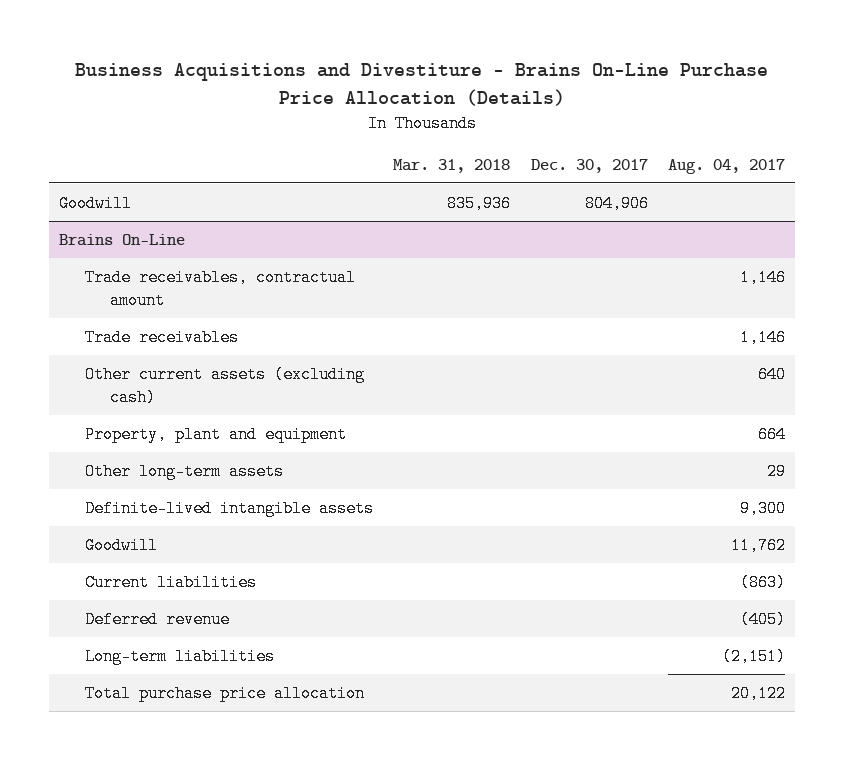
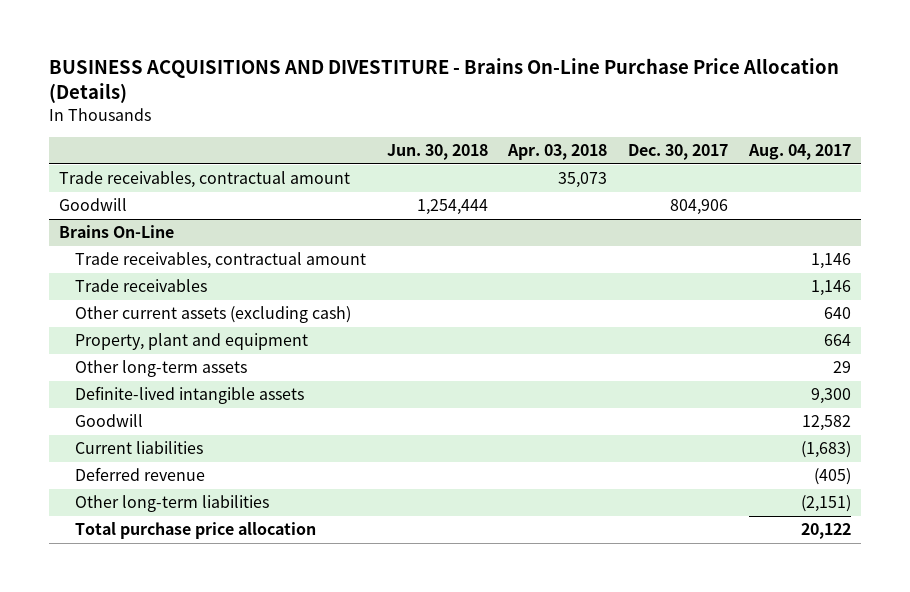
[75,63,769,107] Business Acquisitions and Divestiture - Brains On-Line Purchase Price Allocation (Details) -> [48,57,839,103] BUSINESS ACQUISITIONS AND DIVESTITURE - Brains On-Line Purchase Price Allocation (Details)
[393,158,511,173] Mar. 31, 2018 -> none
none -> [386,144,488,161] Jun. 30, 2018
none -> [507,144,608,161] Apr. 03, 2018
none -> [59,171,351,189] Trade receivables, contractual amount
[731,536,787,554] 11,762 -> [801,415,851,432] 12,582
[740,573,787,591] (863) -> [800,441,851,459] (1,683)
[84,647,275,665] Long-term liabilities -> [74,495,269,513] Other long-term liabilities

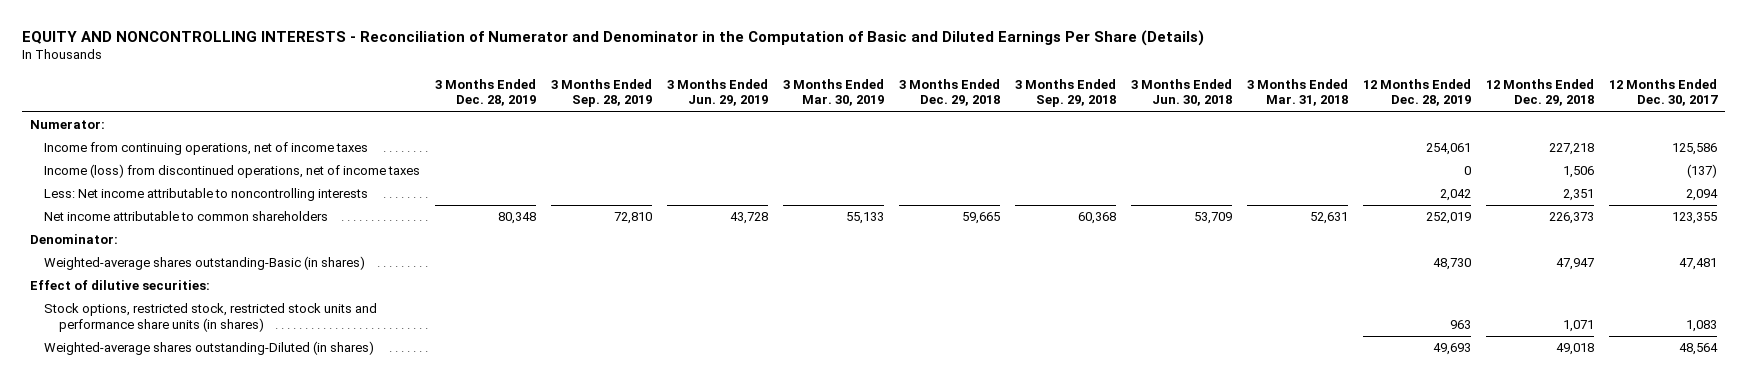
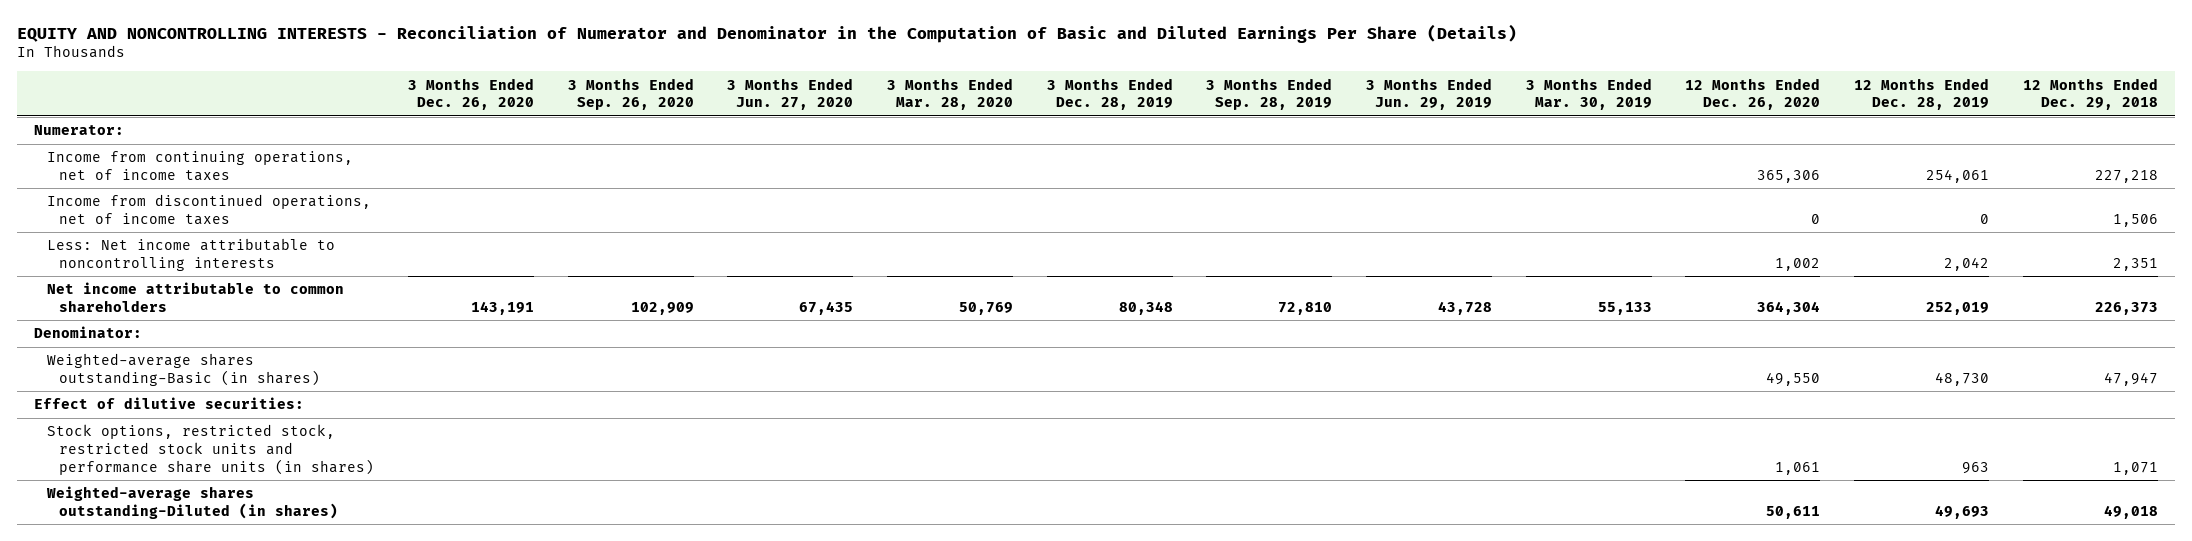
[899,78,1001,107] 3 Months Ended Dec. 29, 2018 -> none
[1015,78,1117,108] 3 Months Ended Sep. 29, 2018 -> none
[1131,78,1233,107] 3 Months Ended Jun. 30, 2018 -> none
[1247,78,1349,107] 3 Months Ended Mar. 31, 2018 -> none
[1609,78,1719,107] 12 Months Ended Dec. 30, 2017 -> none
none -> [408,77,535,111] 3 Months Ended Dec. 26, 2020
none -> [567,77,694,111] 3 Months Ended Sep. 26, 2020
none -> [727,77,854,111] 3 Months Ended Jun. 27, 2020
none -> [887,77,1014,111] 3 Months Ended Mar. 28, 2020
none -> [1685,77,1821,111] 12 Months Ended Dec. 26, 2020
[44,164,421,179] Income (loss) from discontinued operations, net of income taxes -> [46,194,371,225] Income from discontinued operations, net of income taxes

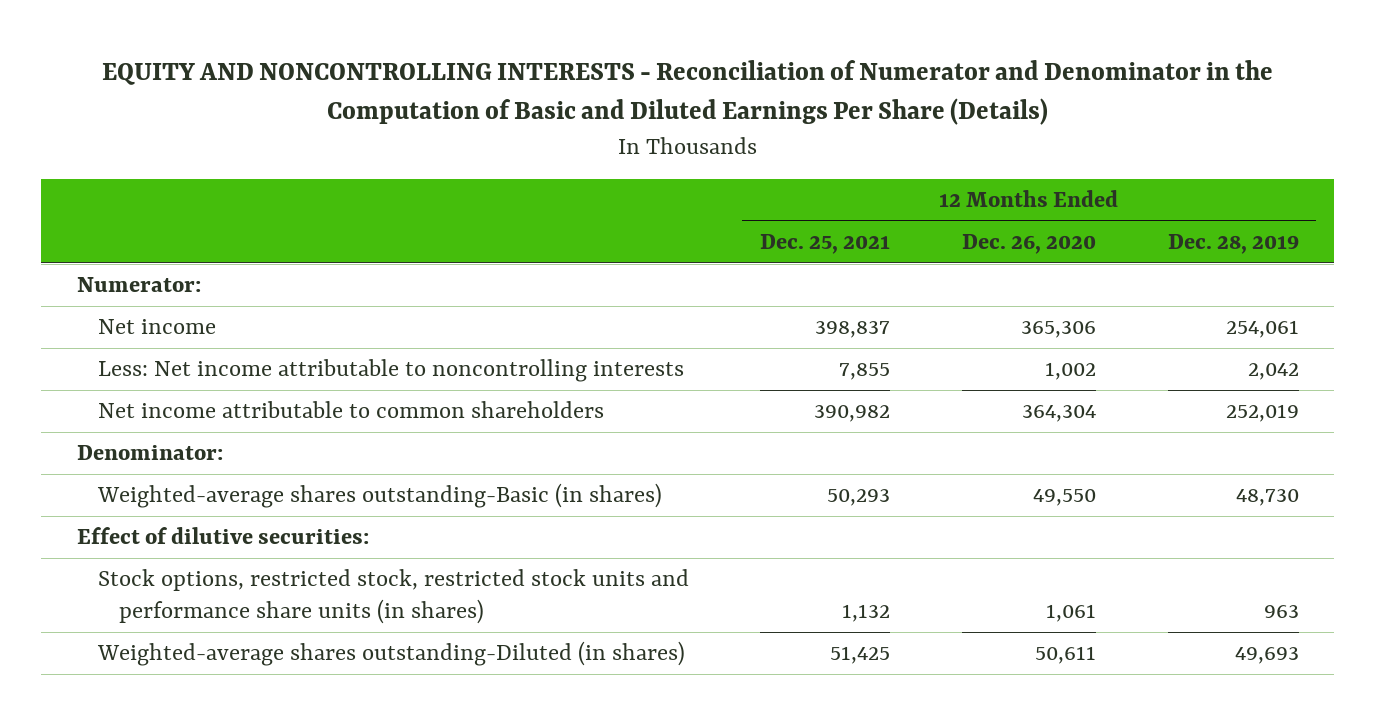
[408,77,535,111] 3 Months Ended Dec. 26, 2020 -> none
[567,77,694,111] 3 Months Ended Sep. 26, 2020 -> none
[727,77,854,111] 3 Months Ended Jun. 27, 2020 -> none
[887,77,1014,111] 3 Months Ended Mar. 28, 2020 -> none
[1046,77,1173,111] 3 Months Ended Dec. 28, 2019 -> none
[1206,77,1333,111] 3 Months Ended Sep. 28, 2019 -> none
[1366,77,1493,111] 3 Months Ended Jun. 29, 2019 -> none
[1525,77,1652,111] 3 Months Ended Mar. 30, 2019 -> none
[2022,77,2158,111] 12 Months Ended Dec. 29, 2018 -> none
none -> [760,233,891,254] Dec. 25, 2021
[46,194,371,225] Income from discontinued operations, net of income taxes -> none
[46,151,353,181] Income from continuing operations, net of income taxes -> [97,319,216,335] Net income

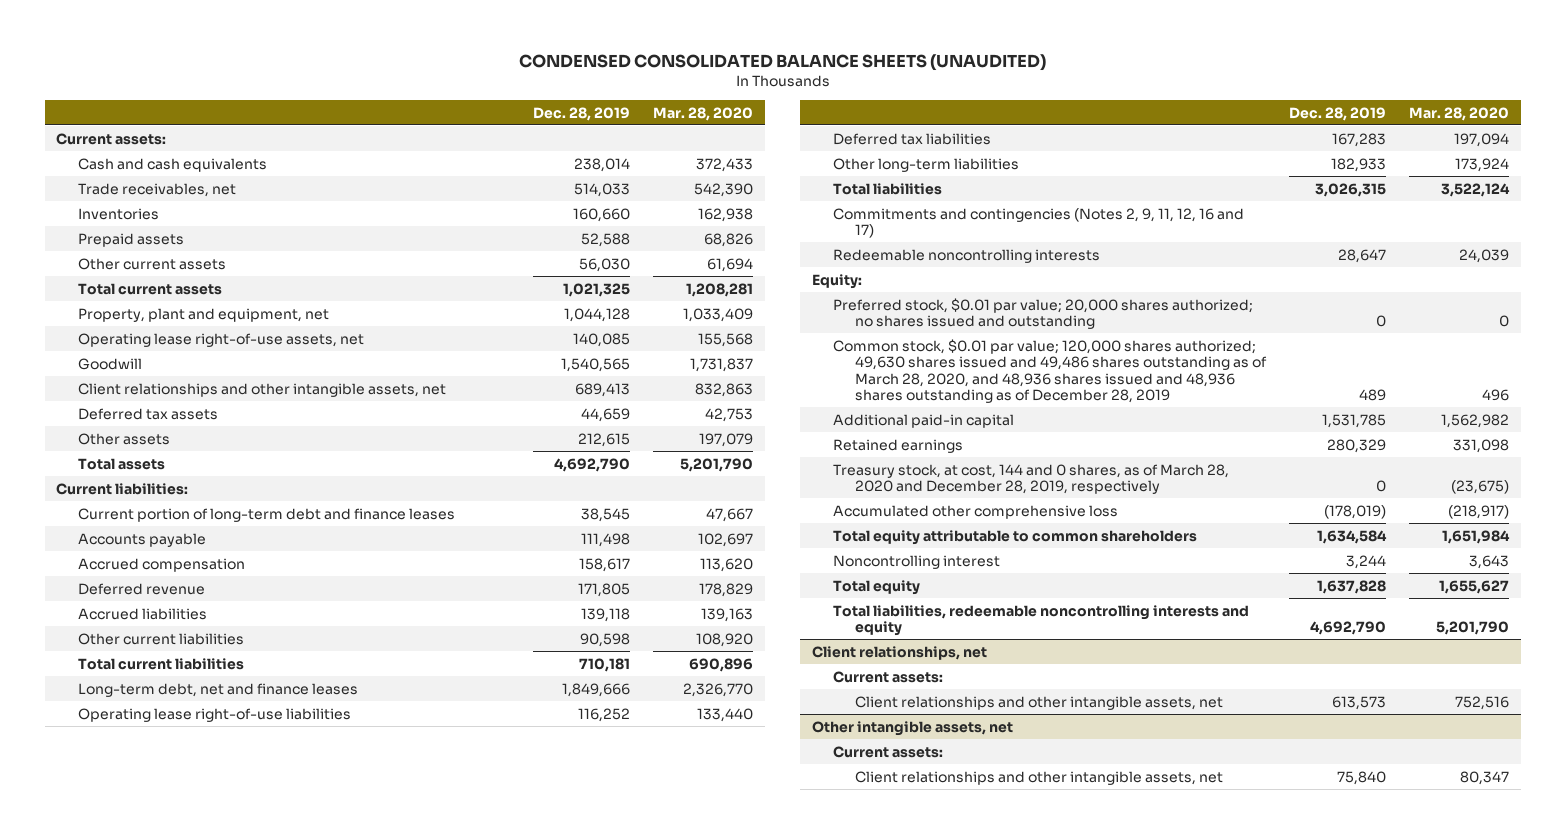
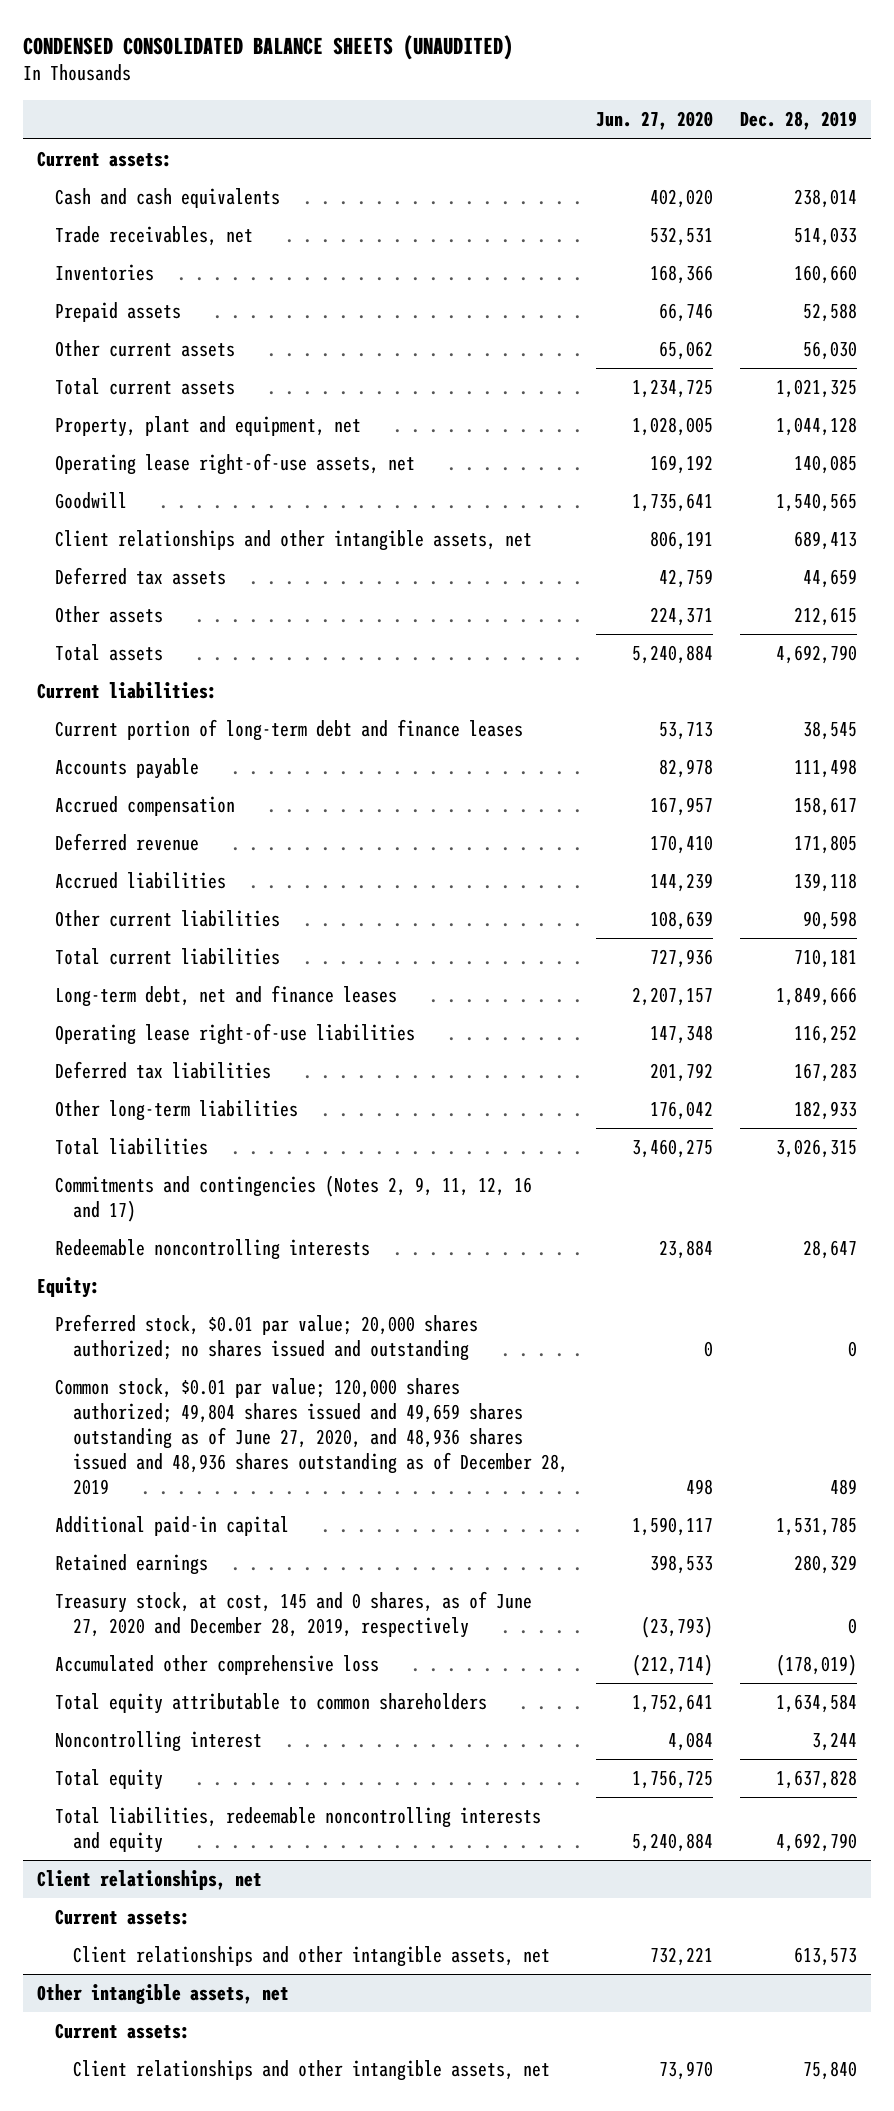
[653,106,754,121] Mar. 28, 2020 -> none
none -> [595,111,713,131] Jun. 27, 2020
[833,338,1267,404] Common stock, $0.01 par value; 120,000 shares authorized; 49,630 shares issued and 49,486 shares outstanding as of March 28, 2020, and 48,936 shares issued and 48,936 shares outstanding as of December 28, 2019 -> [54,1378,569,1495] Common stock, $0.01 par value; 120,000 shares authorized; 49,804 shares issued and 49,659 shares outstanding as of June 27, 2020, and 48,936 shares issued and 48,936 shares outstanding as of December 28, 2019
[833,463,1230,495] Treasury stock, at cost, 144 and 0 shares, as of March 28, 2020 and December 28, 2019, respectively -> [54,1591,532,1639] Treasury stock, at cost, 145 and 0 shares, as of June 27, 2020 and December 28, 2019, respectively

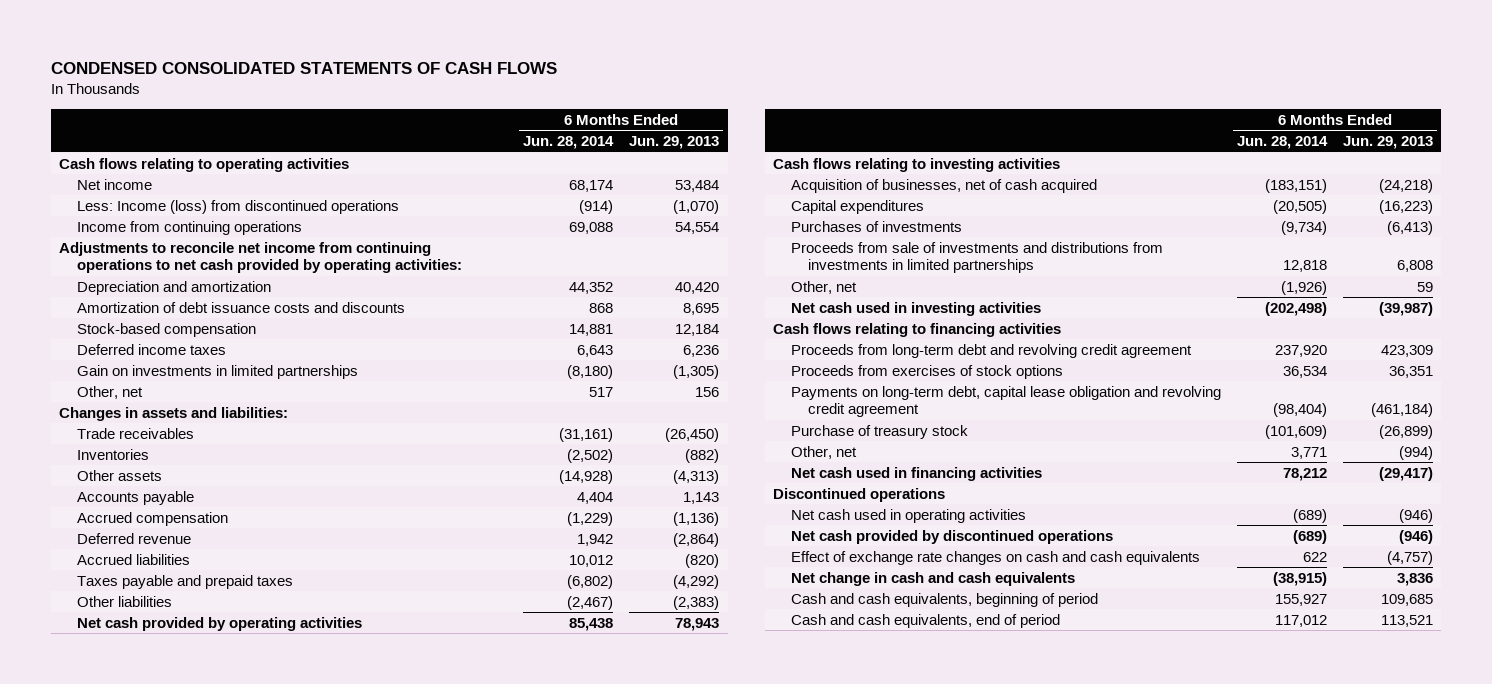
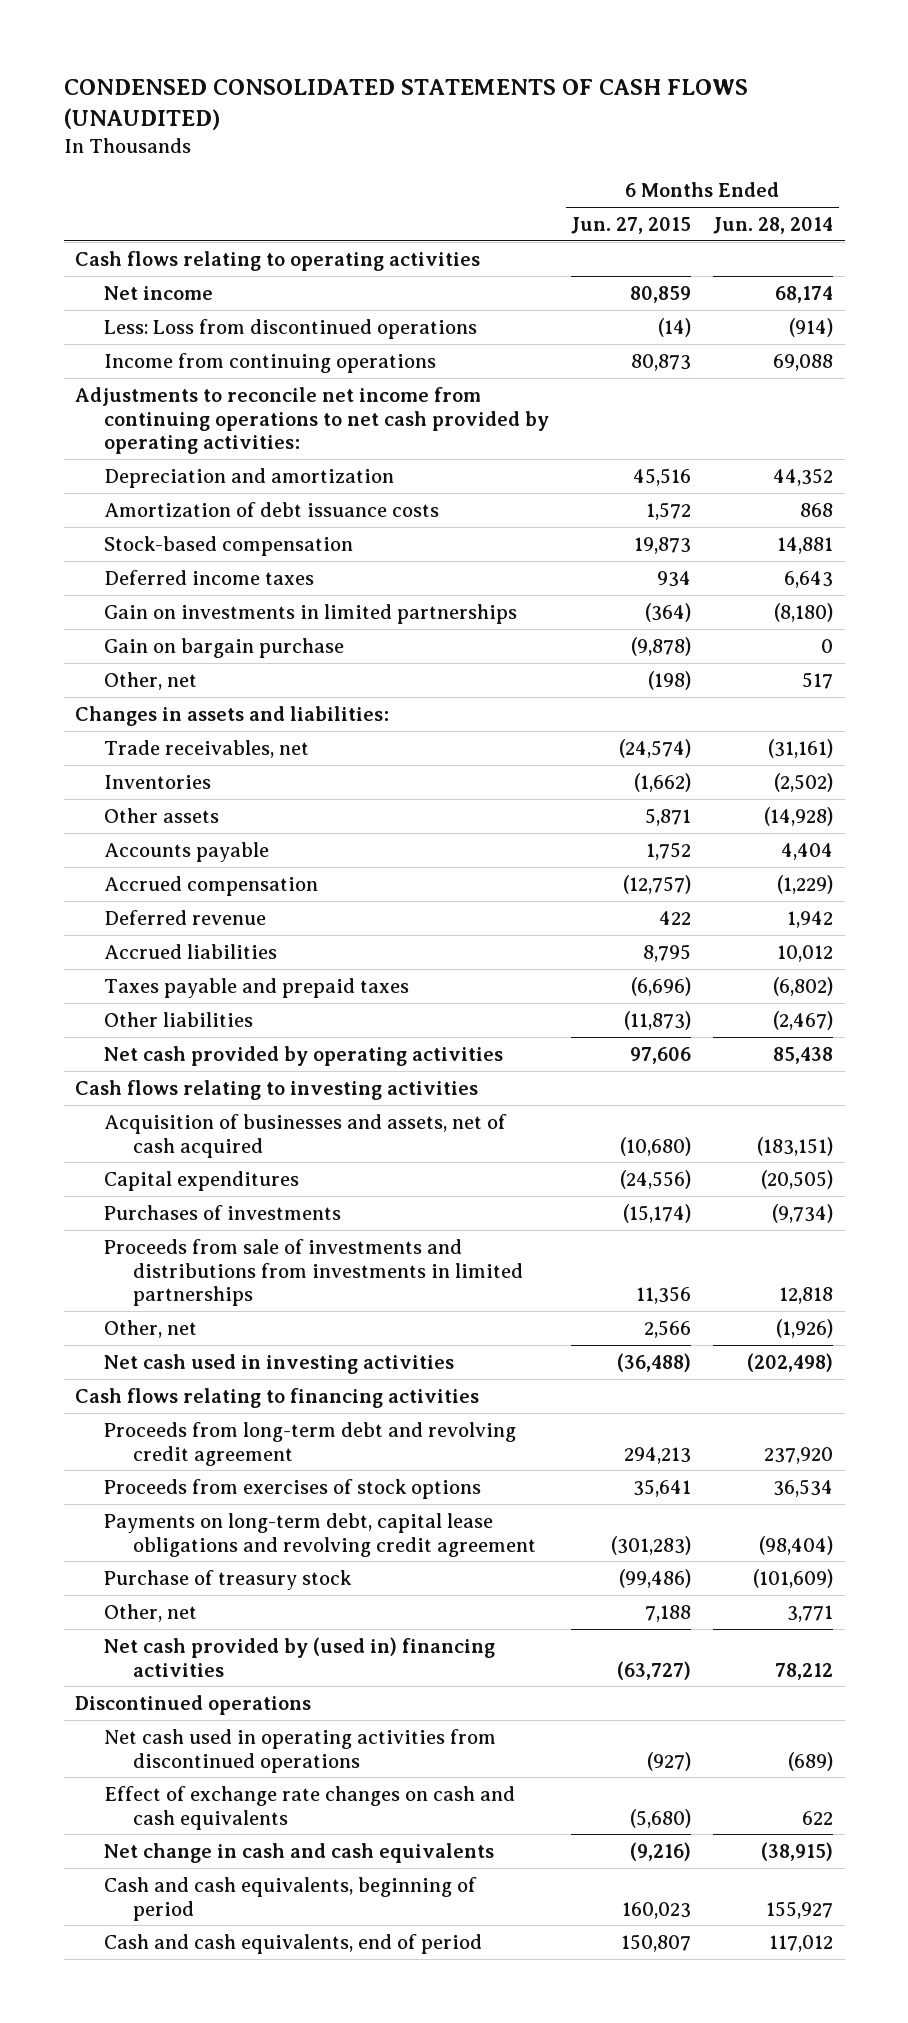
[51,62,558,75] CONDENSED CONSOLIDATED STATEMENTS OF CASH FLOWS -> [63,78,748,131] CONDENSED CONSOLIDATED STATEMENTS OF CASH FLOWS (UNAUDITED)
[629,136,720,150] Jun. 29, 2013 -> none
none -> [571,216,692,234] Jun. 27, 2015
[76,199,399,214] Less: Income (loss) from discontinued operations -> [103,318,477,339] Less: Loss from discontinued operations
[76,301,405,313] Amortization of debt issuance costs and discounts -> [103,501,439,517] Amortization of debt issuance costs
none -> [103,637,344,658] Gain on bargain purchase
[76,427,194,439] Trade receivables -> [103,739,309,758] Trade receivables, net
[790,178,1097,193] Acquisition of businesses, net of cash acquired -> [103,1113,507,1158] Acquisition of businesses and assets, net of cash acquired
[790,385,1221,418] Payments on long-term debt, capital lease obligation and revolving credit agreement -> [103,1512,536,1557] Payments on long-term debt, capital lease obligations and revolving credit agreement
[790,466,1042,481] Net cash used in financing activities -> [103,1636,495,1677] Net cash provided by (used in) financing activities
[790,529,1113,544] Net cash provided by discontinued operations -> none
[790,508,1026,523] Net cash used in operating activities -> [103,1728,496,1773] Net cash used in operating activities from discontinued operations

